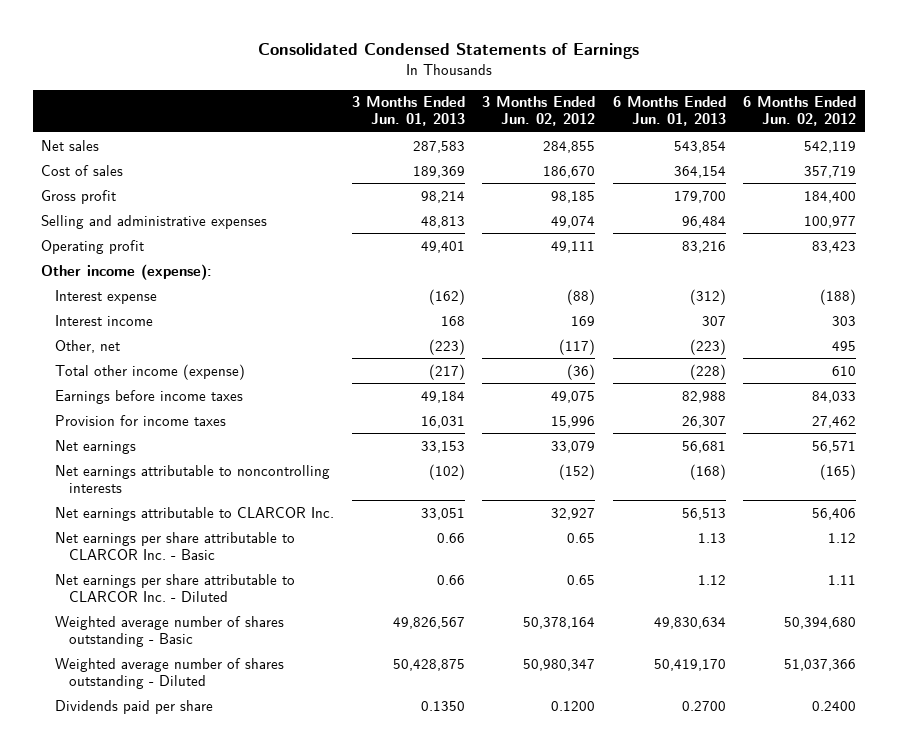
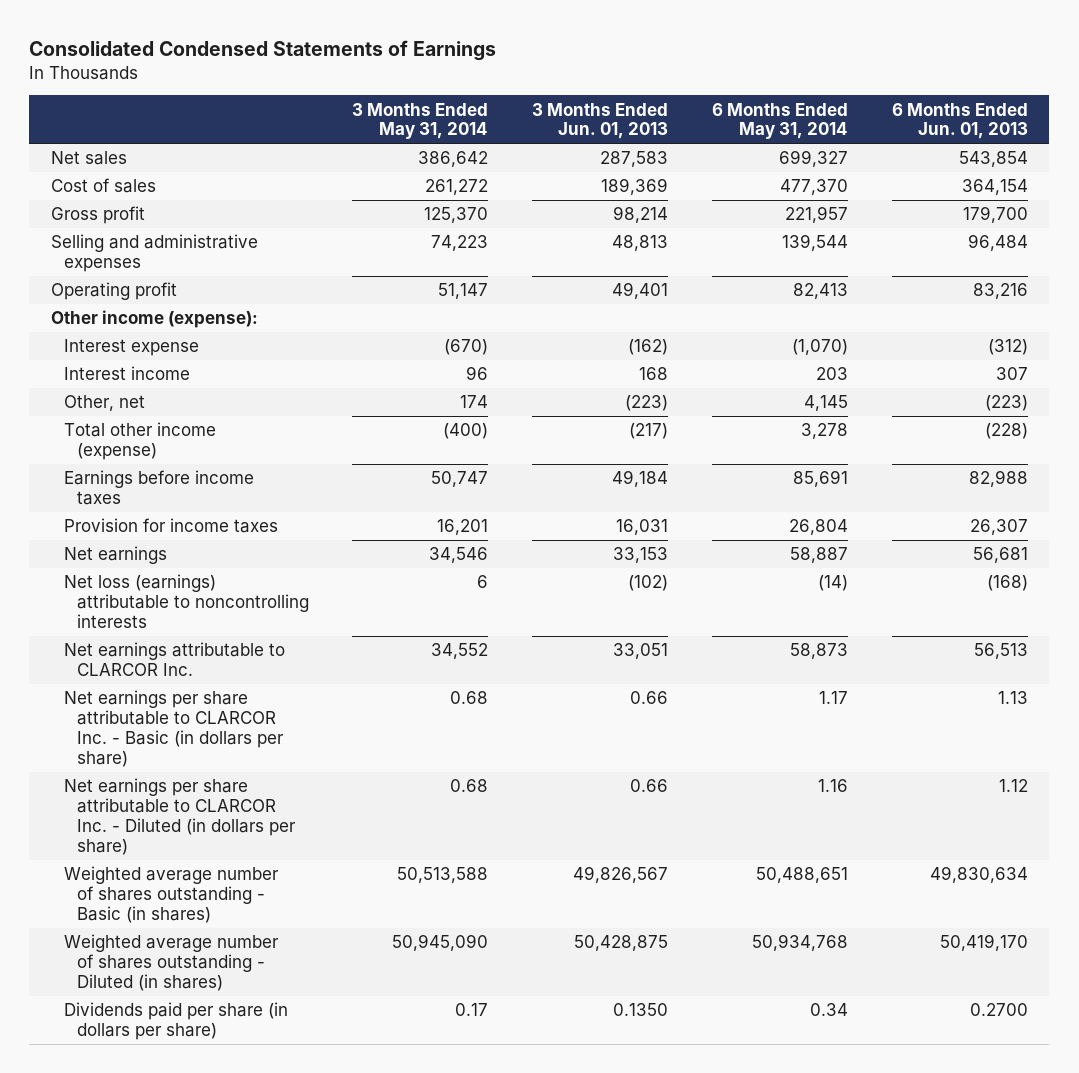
[482,96,596,127] 3 Months Ended Jun. 02, 2012 -> none
[743,96,857,127] 6 Months Ended Jun. 02, 2012 -> none
none -> [352,102,489,140] 3 Months Ended May 31, 2014
none -> [711,102,848,140] 6 Months Ended May 31, 2014
[55,464,331,493] Net earnings attributable to noncontrolling interests -> [64,574,309,628] Net loss (earnings) attributable to noncontrolling interests
[55,531,296,560] Net earnings per share attributable to CLARCOR Inc. - Basic -> [64,690,284,767] Net earnings per share attributable to CLARCOR Inc. - Basic (in dollars per share)
[55,573,296,602] Net earnings per share attributable to CLARCOR Inc. - Diluted -> [64,778,296,855] Net earnings per share attributable to CLARCOR Inc. - Diluted (in dollars per share)
[55,615,285,647] Weighted average number of shares outstanding - Basic -> [64,866,280,923] Weighted average number of shares outstanding - Basic (in shares)
[55,657,285,689] Weighted average number of shares outstanding - Diluted -> [64,934,280,991] Weighted average number of shares outstanding - Diluted (in shares)
[55,699,214,714] Dividends paid per share -> [64,1002,289,1041] Dividends paid per share (in dollars per share)

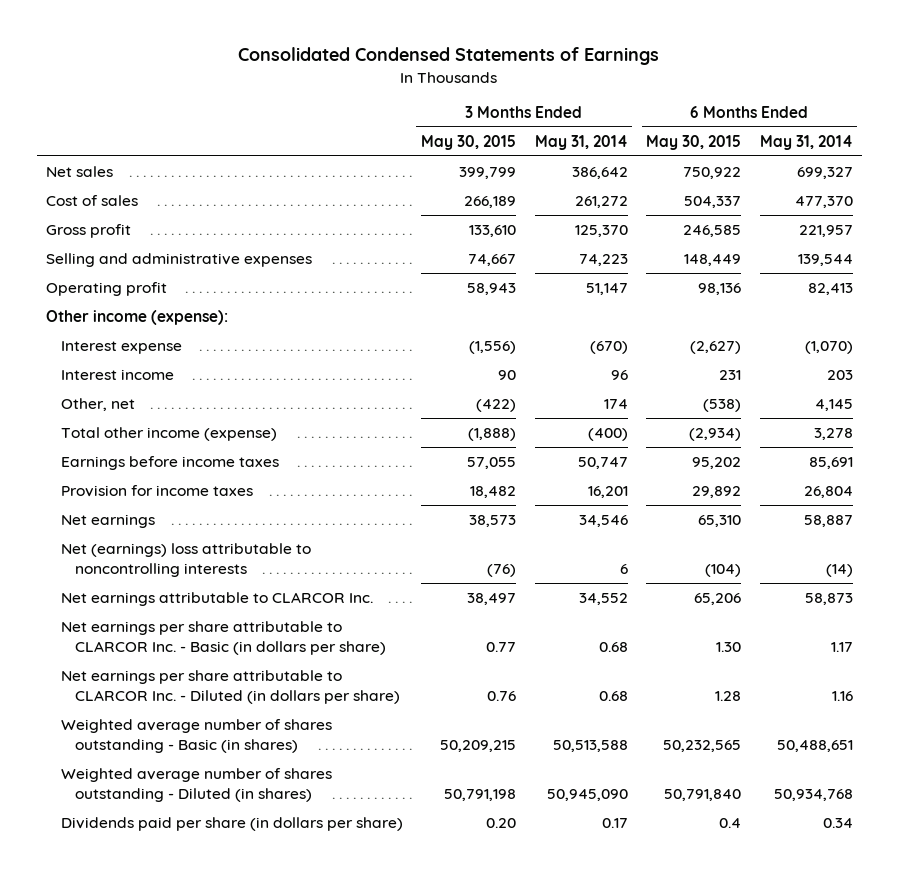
[532,102,669,140] 3 Months Ended Jun. 01, 2013 -> none
[891,102,1028,140] 6 Months Ended Jun. 01, 2013 -> none
none -> [421,134,517,150] May 30, 2015
none -> [646,134,742,150] May 30, 2015
[64,574,309,628] Net loss (earnings) attributable to noncontrolling interests -> [60,542,311,578] Net (earnings) loss attributable to noncontrolling interests

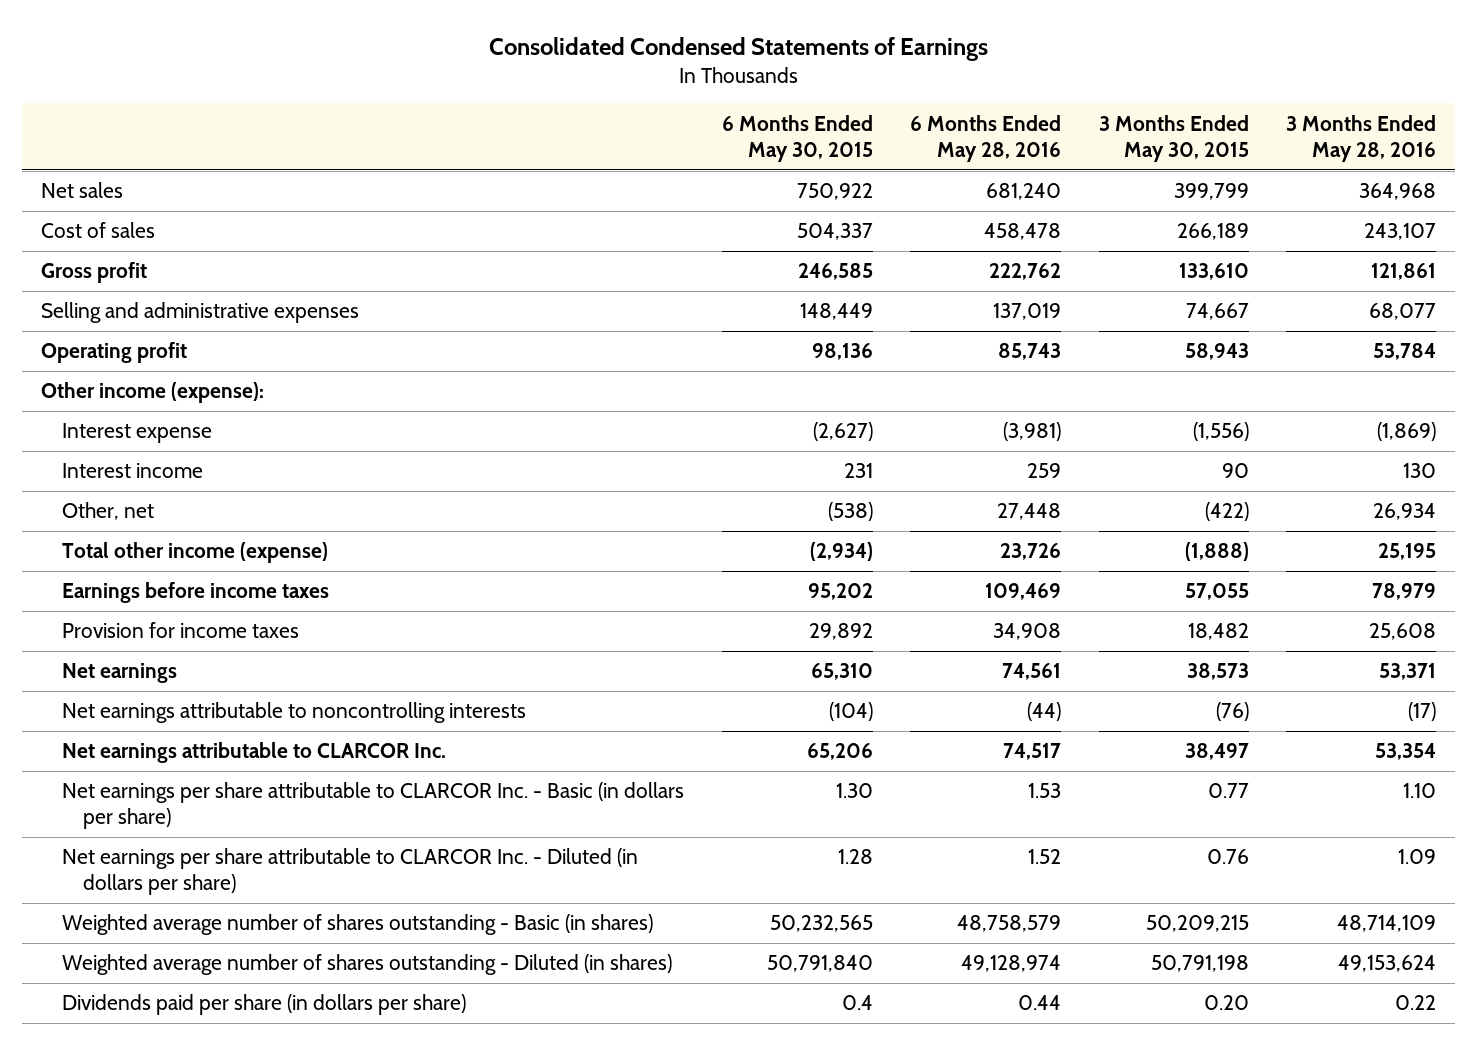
[534,134,628,150] May 31, 2014 -> none
[759,134,853,150] May 31, 2014 -> none
none -> [910,114,1062,162] 6 Months Ended May 28, 2016
none -> [1286,114,1437,162] 3 Months Ended May 28, 2016
[60,542,311,578] Net (earnings) loss attributable to noncontrolling interests -> [62,702,527,724] Net earnings attributable to noncontrolling interests

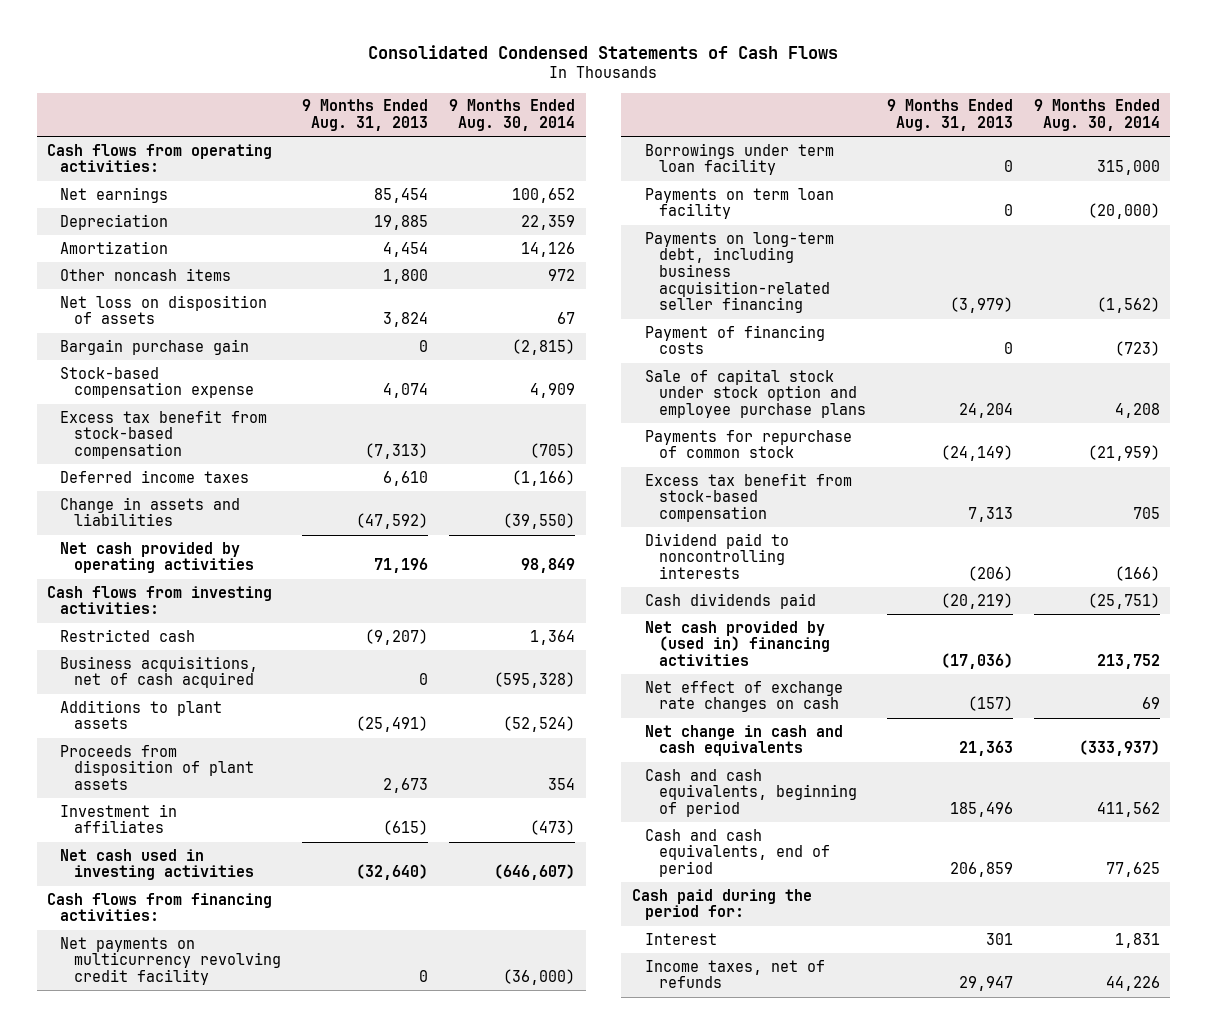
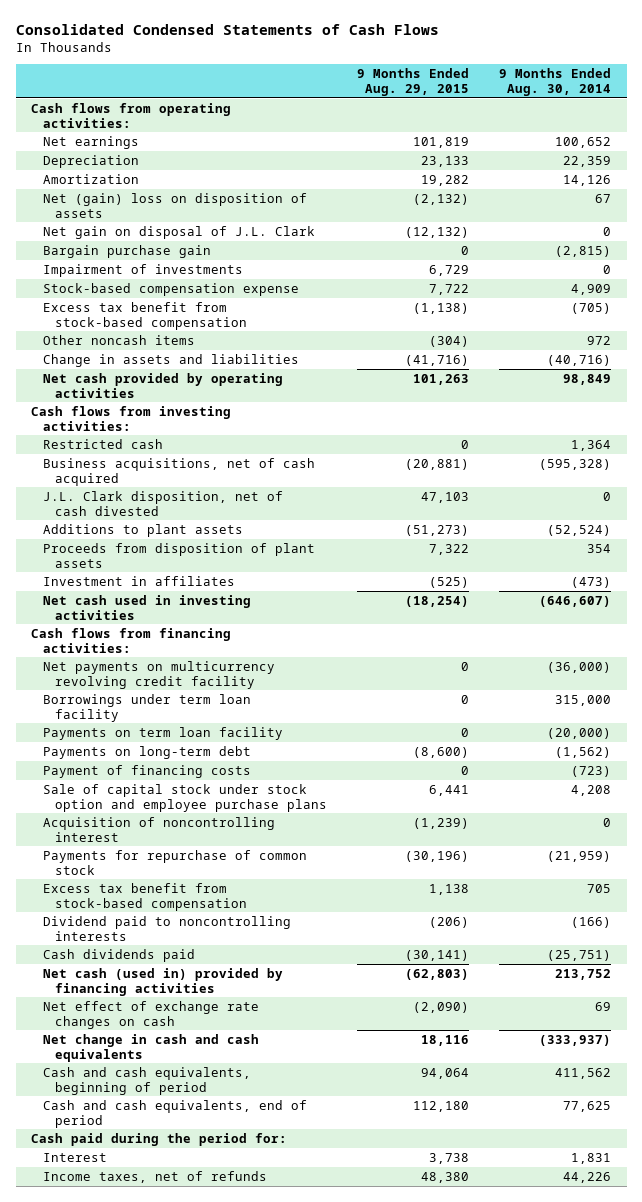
[301,99,428,131] 9 Months Ended Aug. 31, 2013 -> none
none -> [357,68,470,97] 9 Months Ended Aug. 29, 2015
[60,294,268,325] Net loss on disposition of assets -> [43,192,308,218] Net (gain) loss on disposition of assets
none -> [43,225,316,239] Net gain on disposal of J.L. Clark
none -> [43,263,244,277] Impairment of investments
[60,469,250,483] Deferred income taxes -> none
[60,267,232,281] Other noncash items -> [43,334,196,345] Other noncash items
[502,513,575,530] (39,550) -> [547,354,612,366] (40,716)
none -> [43,490,284,516] J.L. Clark disposition, net of cash divested
[645,231,835,314] Payments on long-term debt, including business acquisition-related seller financing -> [43,745,252,759] Payments on long-term debt
none -> [43,816,276,842] Acquisition of noncontrolling interest
[645,620,830,667] Net cash provided by (used in) financing activities -> [43,967,284,996] Net cash (used in) provided by financing activities

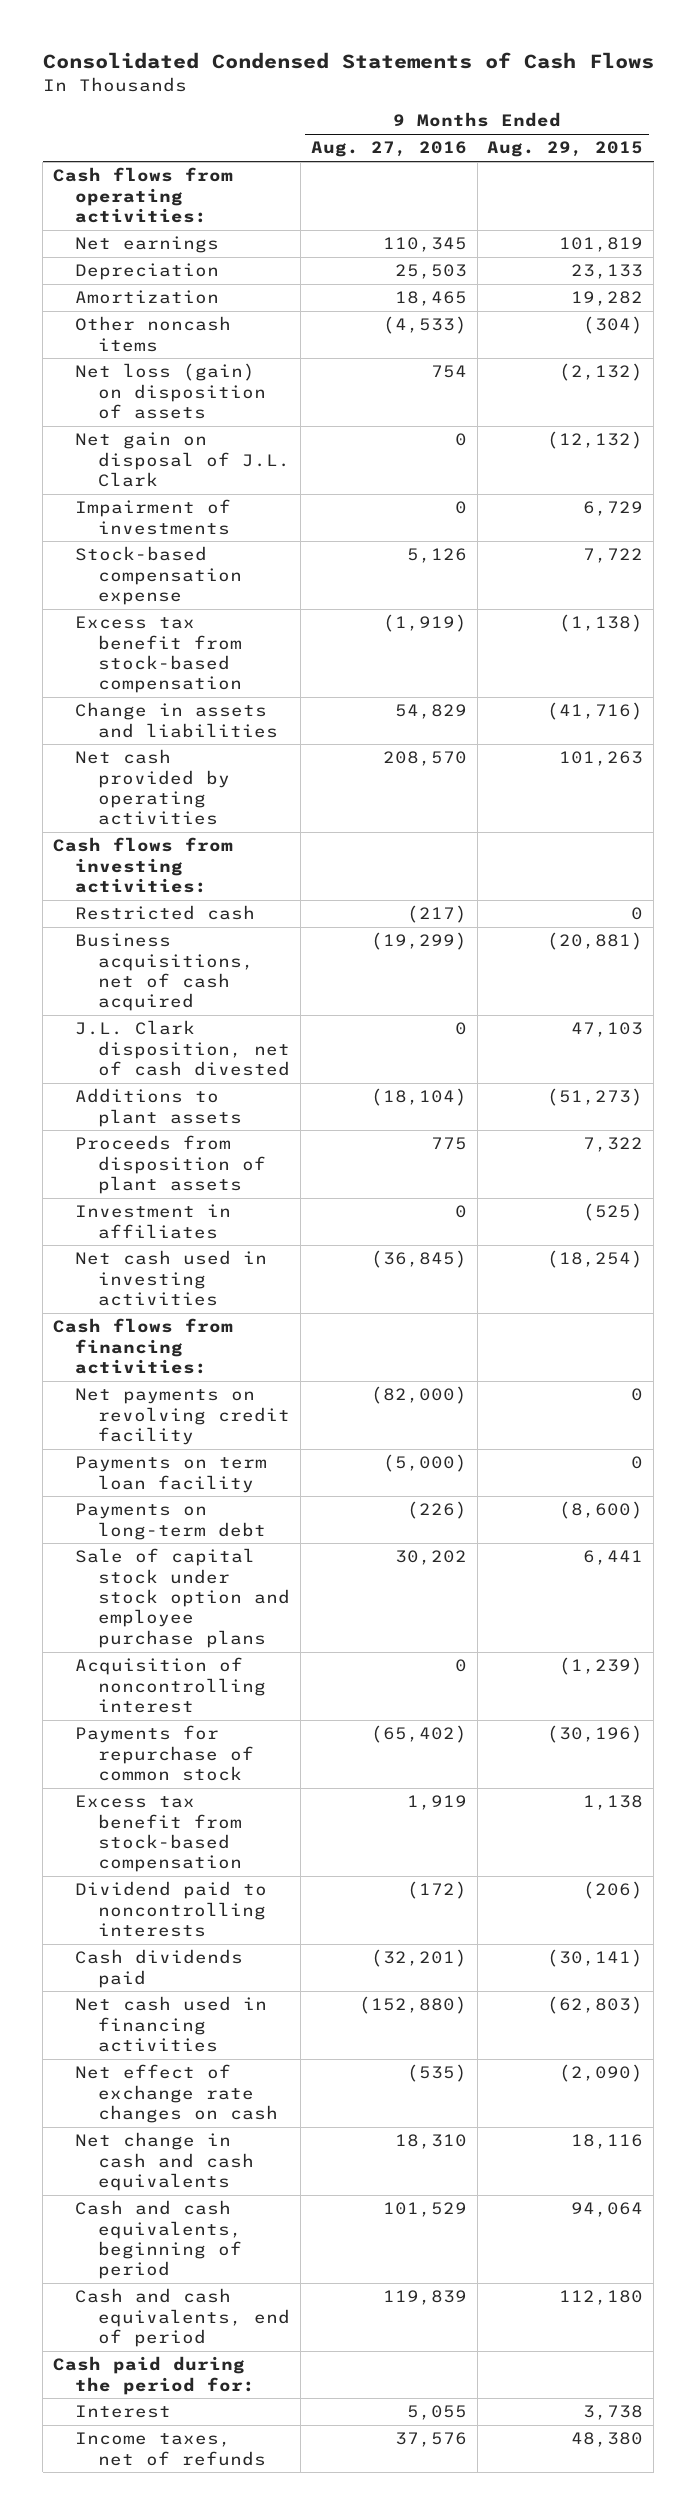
[499,68,612,97] 9 Months Ended Aug. 30, 2014 -> none
none -> [310,141,467,158] Aug. 27, 2016
[43,334,196,345] Other noncash items -> [75,316,232,352] Other noncash items
[43,192,308,218] Net (gain) loss on disposition of assets -> [75,363,266,420] Net loss (gain) on disposition of assets
[43,244,212,258] Bargain purchase gain -> none
[43,693,252,722] Borrowings under term loan facility -> none
[43,660,276,689] Net payments on multicurrency revolving credit facility -> [75,1388,290,1446] Net payments on revolving credit facility
[43,764,252,778] Payment of financing costs -> none
[43,967,284,996] Net cash (used in) provided by financing activities -> [75,1996,268,2053] Net cash used in financing activities

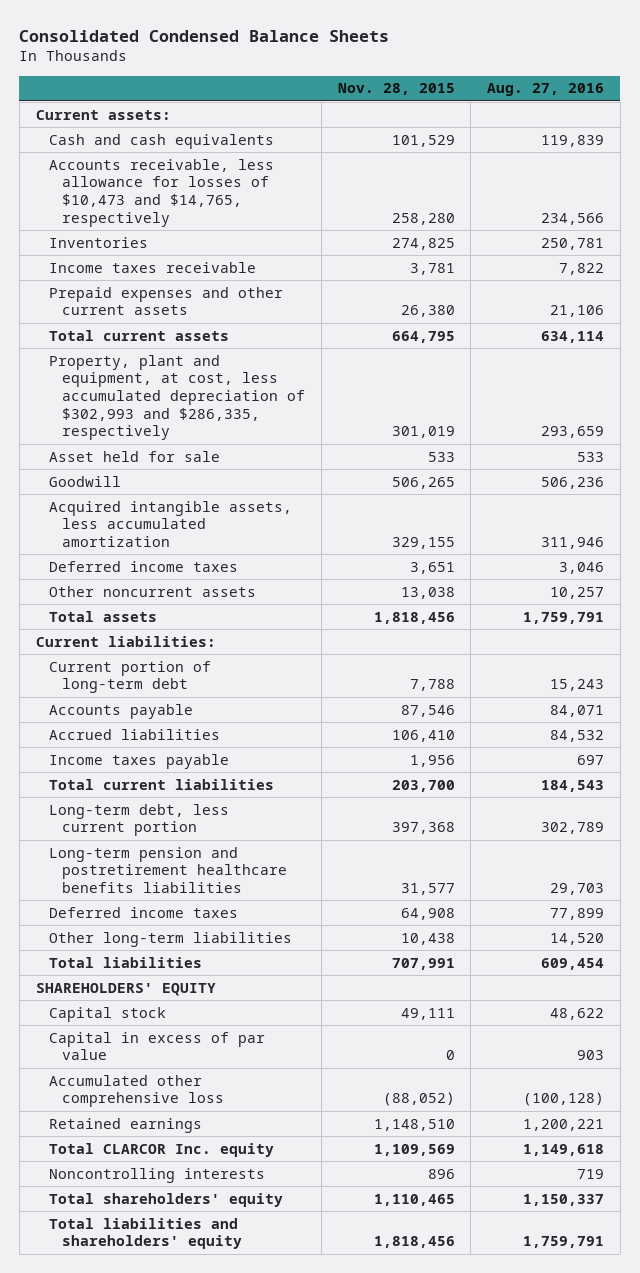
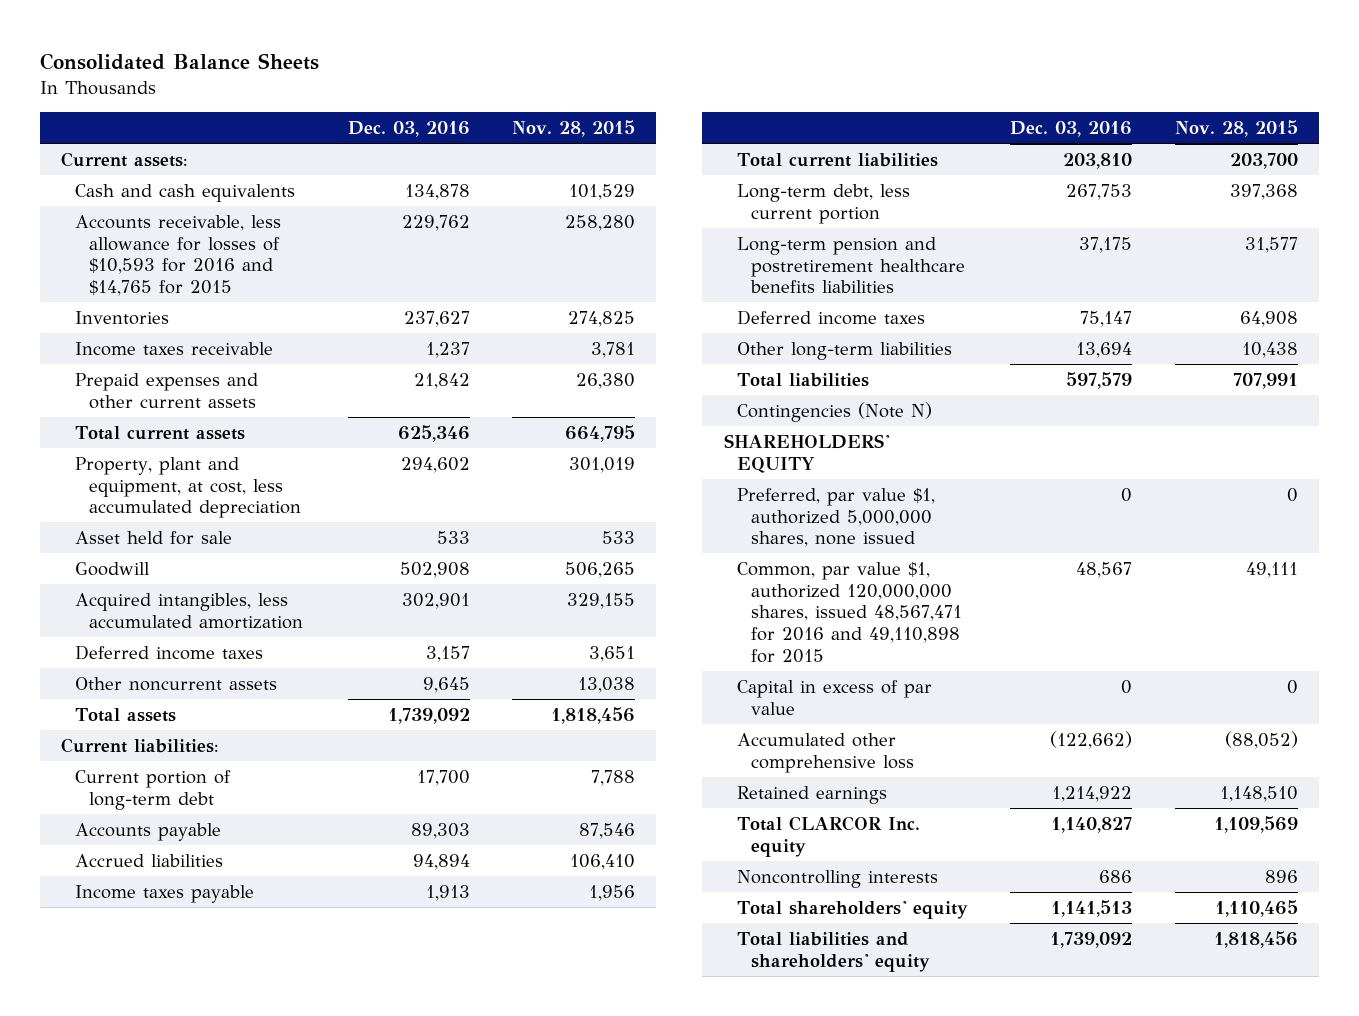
[19,29,390,42] Consolidated Condensed Balance Sheets -> [40,52,320,70] Consolidated Balance Sheets
[487,83,605,97] Aug. 27, 2016 -> none
none -> [348,121,471,138] Dec. 03, 2016
[48,158,274,227] Accounts receivable, less allowance for losses of $10,473 and $14,765, respectively -> [74,214,281,296] Accounts receivable, less allowance for losses of $10,593 for 2016 and $14,765 for 2015
[48,354,306,441] Property, plant and equipment, at cost, less accumulated depreciation of $302,993 and $286,335, respectively -> [74,456,301,519] Property, plant and equipment, at cost, less accumulated depreciation
[48,500,292,548] Acquired intangible assets, less accumulated amortization -> [74,592,303,629] Acquired intangibles, less accumulated amortization
none -> [737,401,933,422] Contingencies (Note N)
none -> [737,487,936,548] Preferred, par value $1, authorized 5,000,000 shares, none issued
[48,1006,166,1022] Capital stock -> [737,561,962,663] Common, par value $1, authorized 120,000,000 shares, issued 48,567,471 for 2016 and 49,110,898 for 2015

